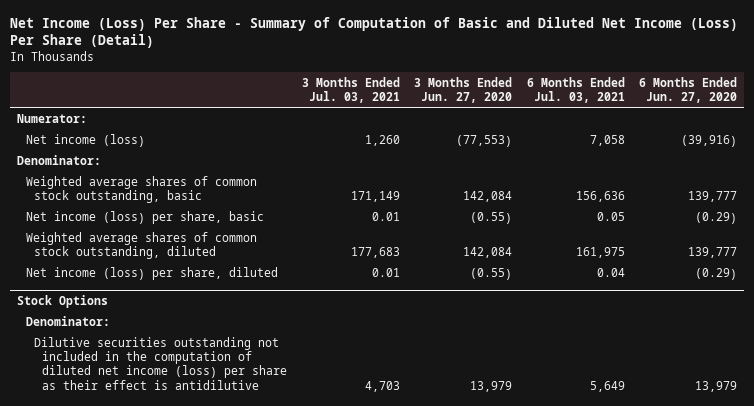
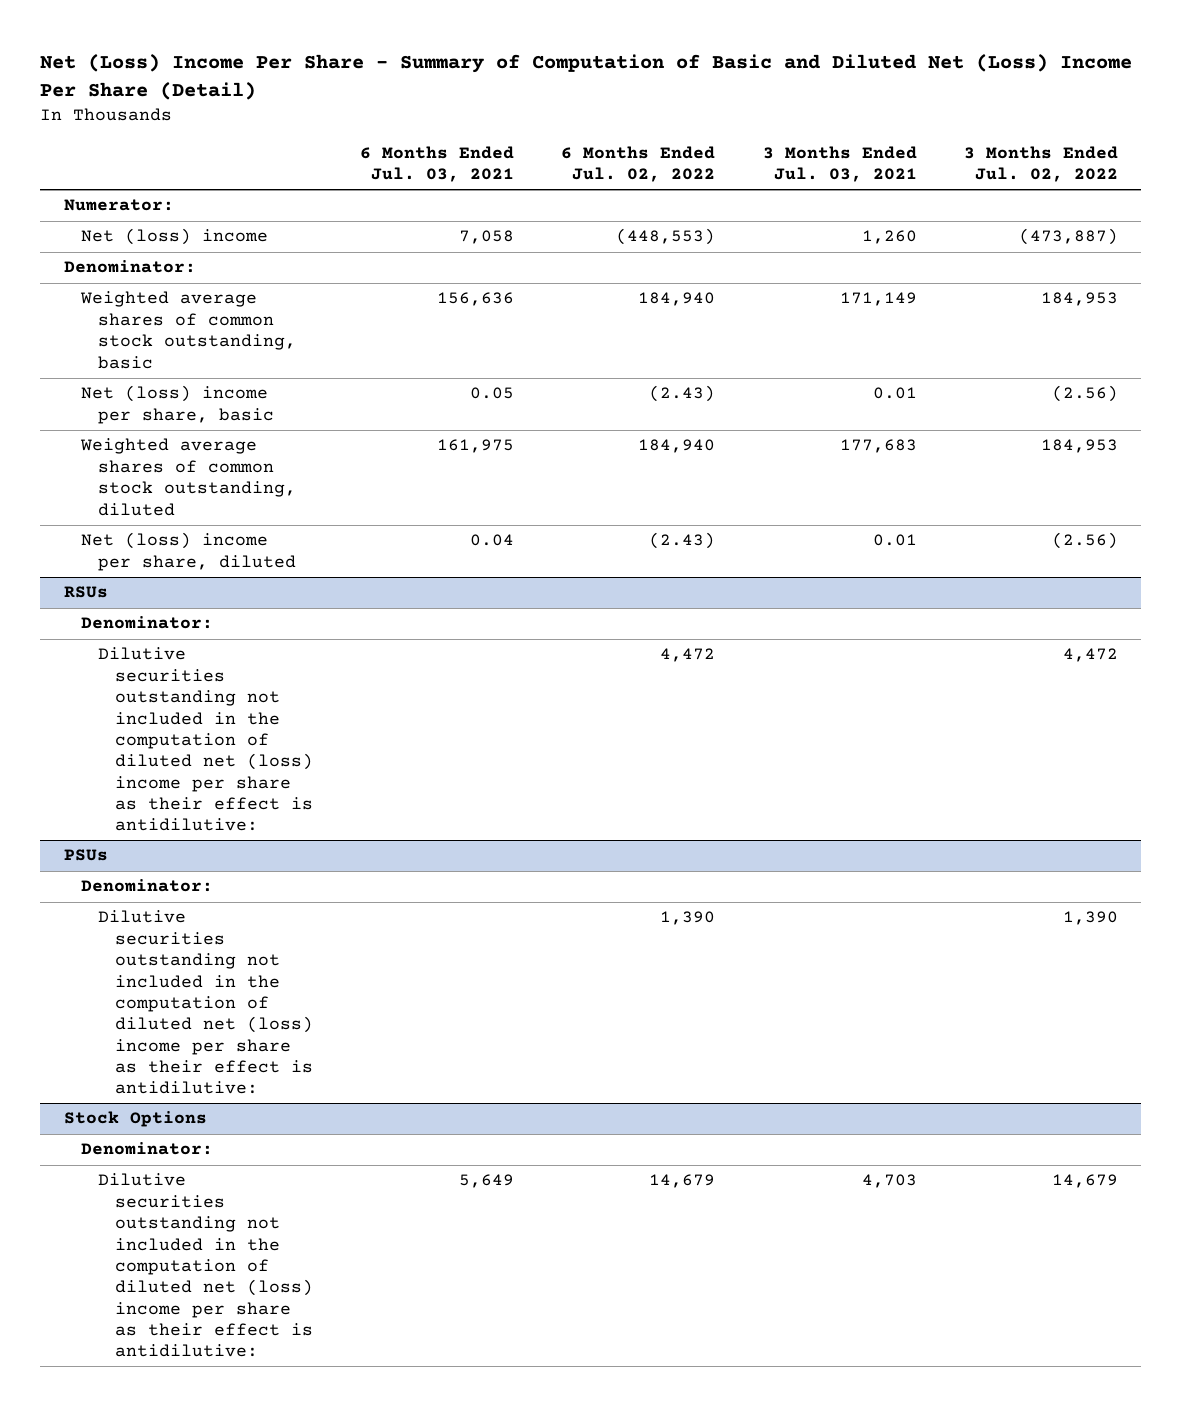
[10,16,739,49] Net Income (Loss) Per Share - Summary of Computation of Basic and Diluted Net Income (Loss) Per Share (Detail) -> [40,53,1133,100] Net (Loss) Income Per Share - Summary of Computation of Basic and Diluted Net (Loss) Income Per Share (Detail)
[414,76,513,104] 3 Months Ended Jun. 27, 2020 -> none
[639,76,738,104] 6 Months Ended Jun. 27, 2020 -> none
none -> [561,145,716,183] 6 Months Ended Jul. 02, 2022
none -> [963,145,1118,183] 3 Months Ended Jul. 02, 2022
[25,133,145,147] Net income (loss) -> [80,228,268,246] Net (loss) income
[25,210,264,224] Net income (loss) per share, basic -> [80,385,275,424] Net (loss) income per share, basic
[25,266,278,280] Net income (loss) per share, diluted -> [80,532,297,571] Net (loss) income per share, diluted
none -> [63,586,108,599] RSUs
none -> [80,616,213,630] Denominator:
none -> [98,647,314,832] Dilutive securities outstanding not included in the computation of diluted net (loss) income per share as their effect is antidilutive:
none -> [63,849,108,862] PSUs
none -> [80,879,213,893] Denominator:
none -> [98,910,314,1095] Dilutive securities outstanding not included in the computation of diluted net (loss) income per share as their effect is antidilutive:
[33,336,288,390] Dilutive securities outstanding not included in the computation of diluted net income (loss) per share as their effect is antidilutive -> [98,1173,314,1358] Dilutive securities outstanding not included in the computation of diluted net (loss) income per share as their effect is antidilutive:

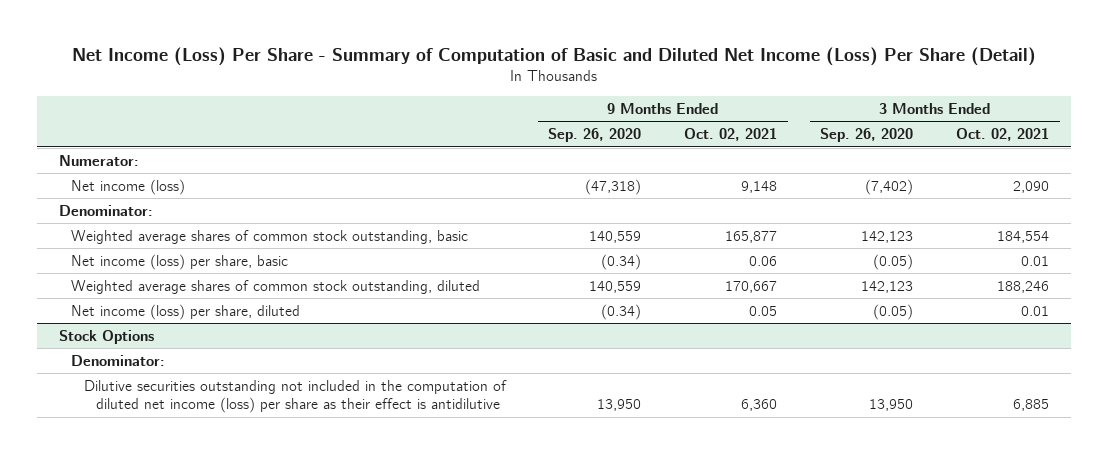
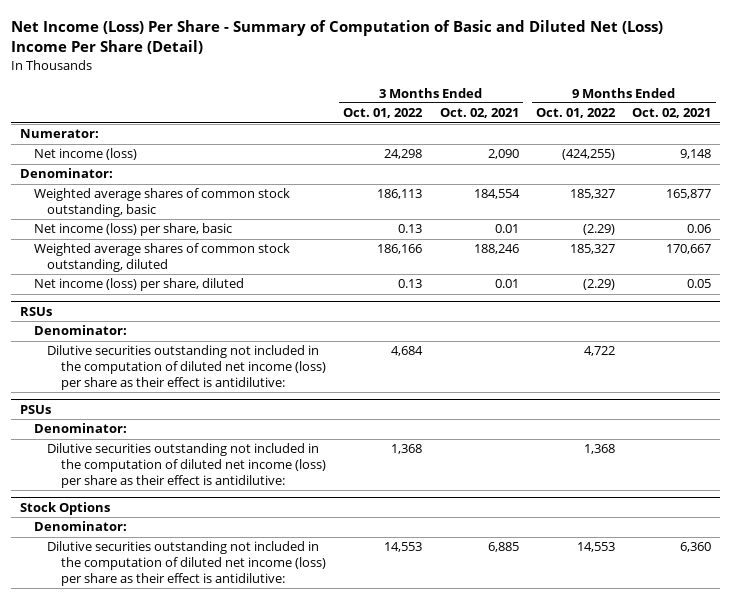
[71,46,1036,66] Net Income (Loss) Per Share - Summary of Computation of Basic and Diluted Net Income (Loss) Per Share (Detail) -> [11,19,664,55] Net Income (Loss) Per Share - Summary of Computation of Basic and Diluted Net (Loss) Income Per Share (Detail)
[548,128,642,143] Sep. 26, 2020 -> none
[820,128,914,143] Sep. 26, 2020 -> none
none -> [343,108,424,119] Oct. 01, 2022
none -> [535,108,616,119] Oct. 01, 2022
none -> [20,307,53,317] RSUs
none -> [33,325,127,336] Denominator:
none -> [47,345,326,390] Dilutive securities outstanding not included in the computation of diluted net income (loss) per share as their effect is antidilutive:
none -> [20,405,52,415] PSUs
none -> [33,423,127,434] Denominator:
none -> [47,443,326,488] Dilutive securities outstanding not included in the computation of diluted net income (loss) per share as their effect is antidilutive:
[83,379,507,414] Dilutive securities outstanding not included in the computation of diluted net income (loss) per share as their effect is antidilutive -> [47,541,326,586] Dilutive securities outstanding not included in the computation of diluted net income (loss) per share as their effect is antidilutive:

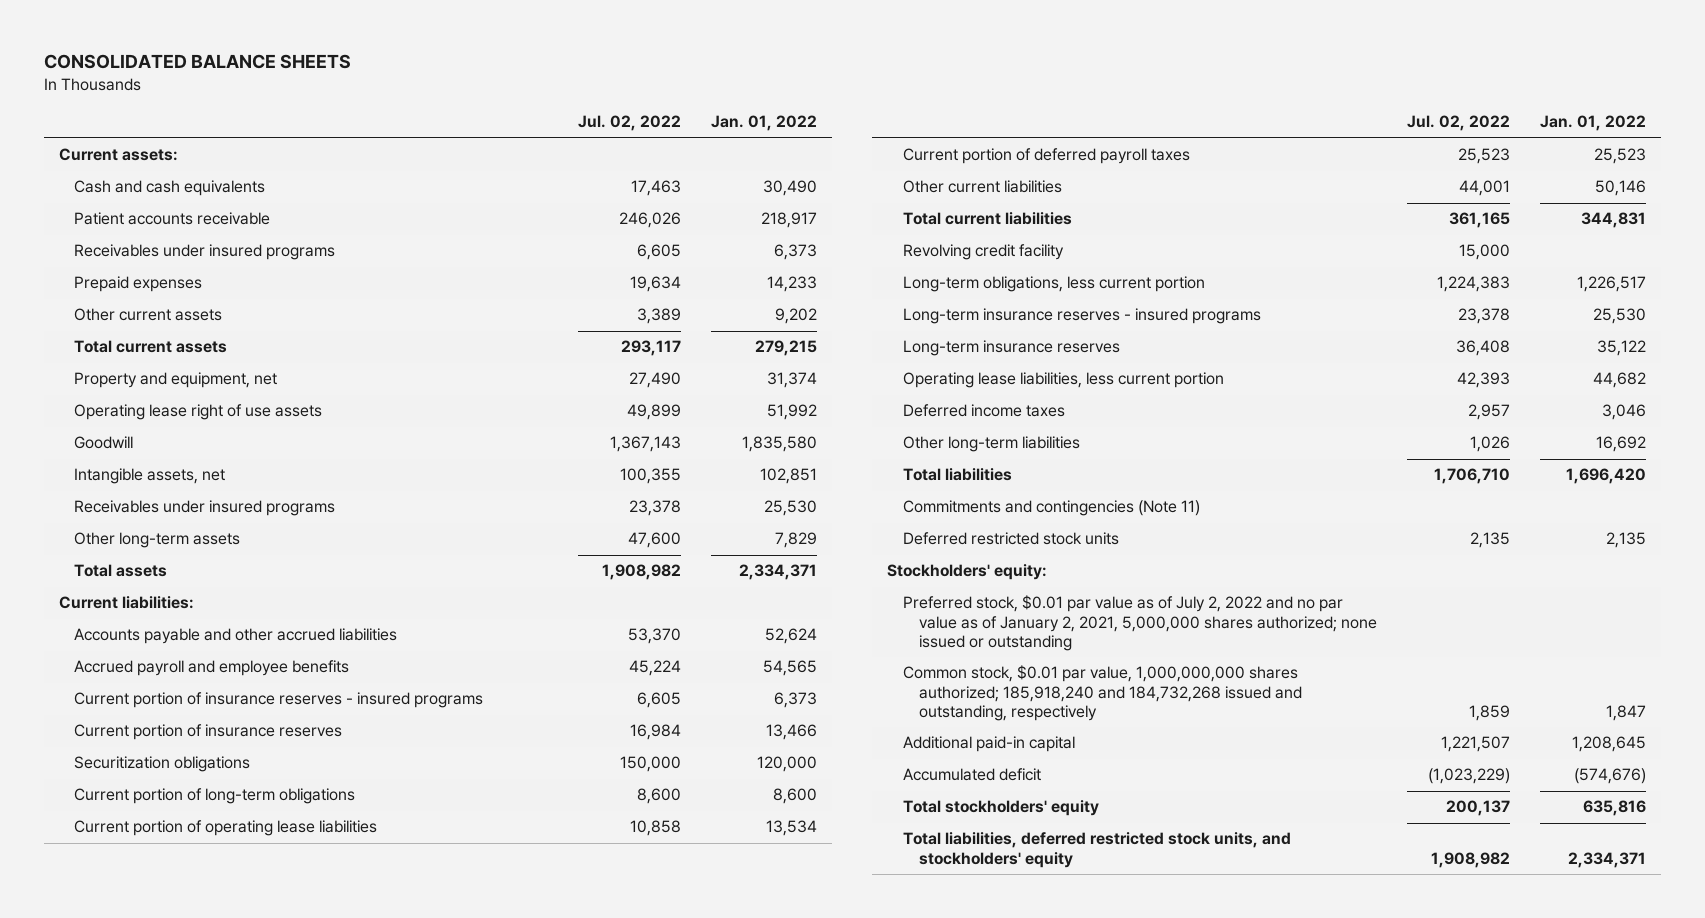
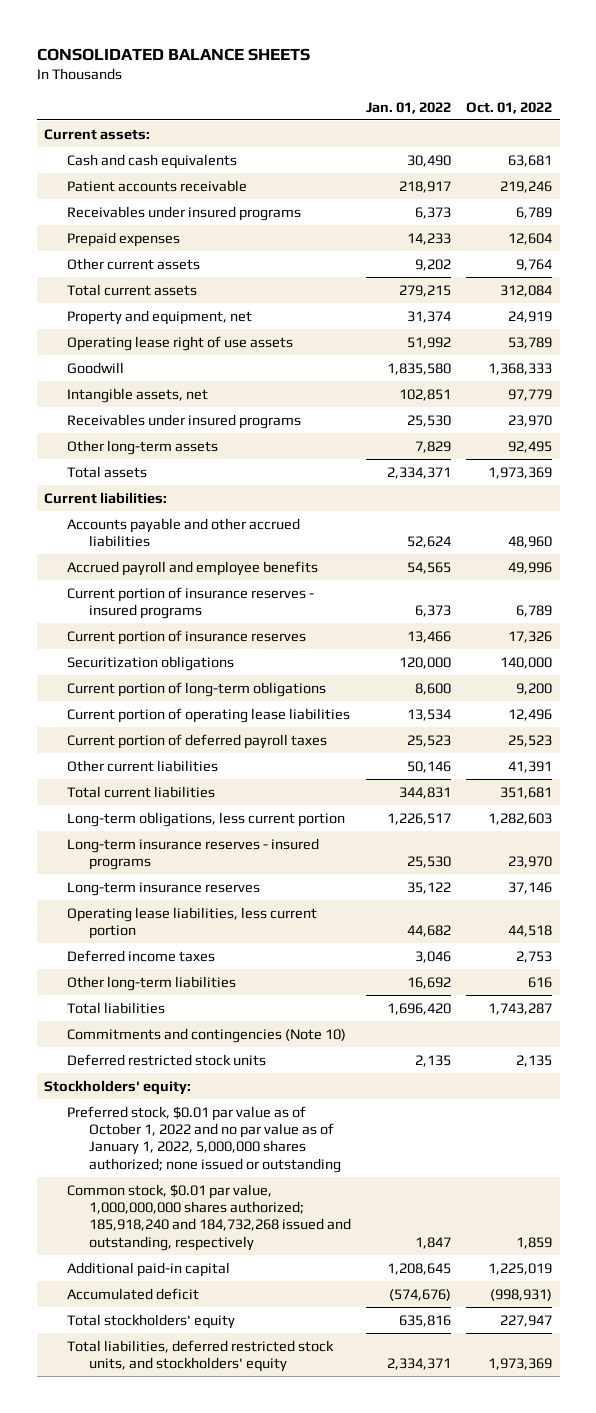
[578,115,682,132] Jul. 02, 2022 -> none
none -> [465,101,552,114] Oct. 01, 2022
[903,244,1065,261] Revolving credit facility -> none
[903,500,1201,517] Commitments and contingencies (Note 11) -> [66,1027,346,1043] Commitments and contingencies (Note 10)
[903,595,1377,651] Preferred stock, $0.01 par value as of July 2, 2022 and no par value as of January 2, 2021, 5,000,000 shares authorized; none issued or outstanding -> [66,1105,341,1173] Preferred stock, $0.01 par value as of October 1, 2022 and no par value as of January 1, 2022, 5,000,000 shares authorized; none issued or outstanding

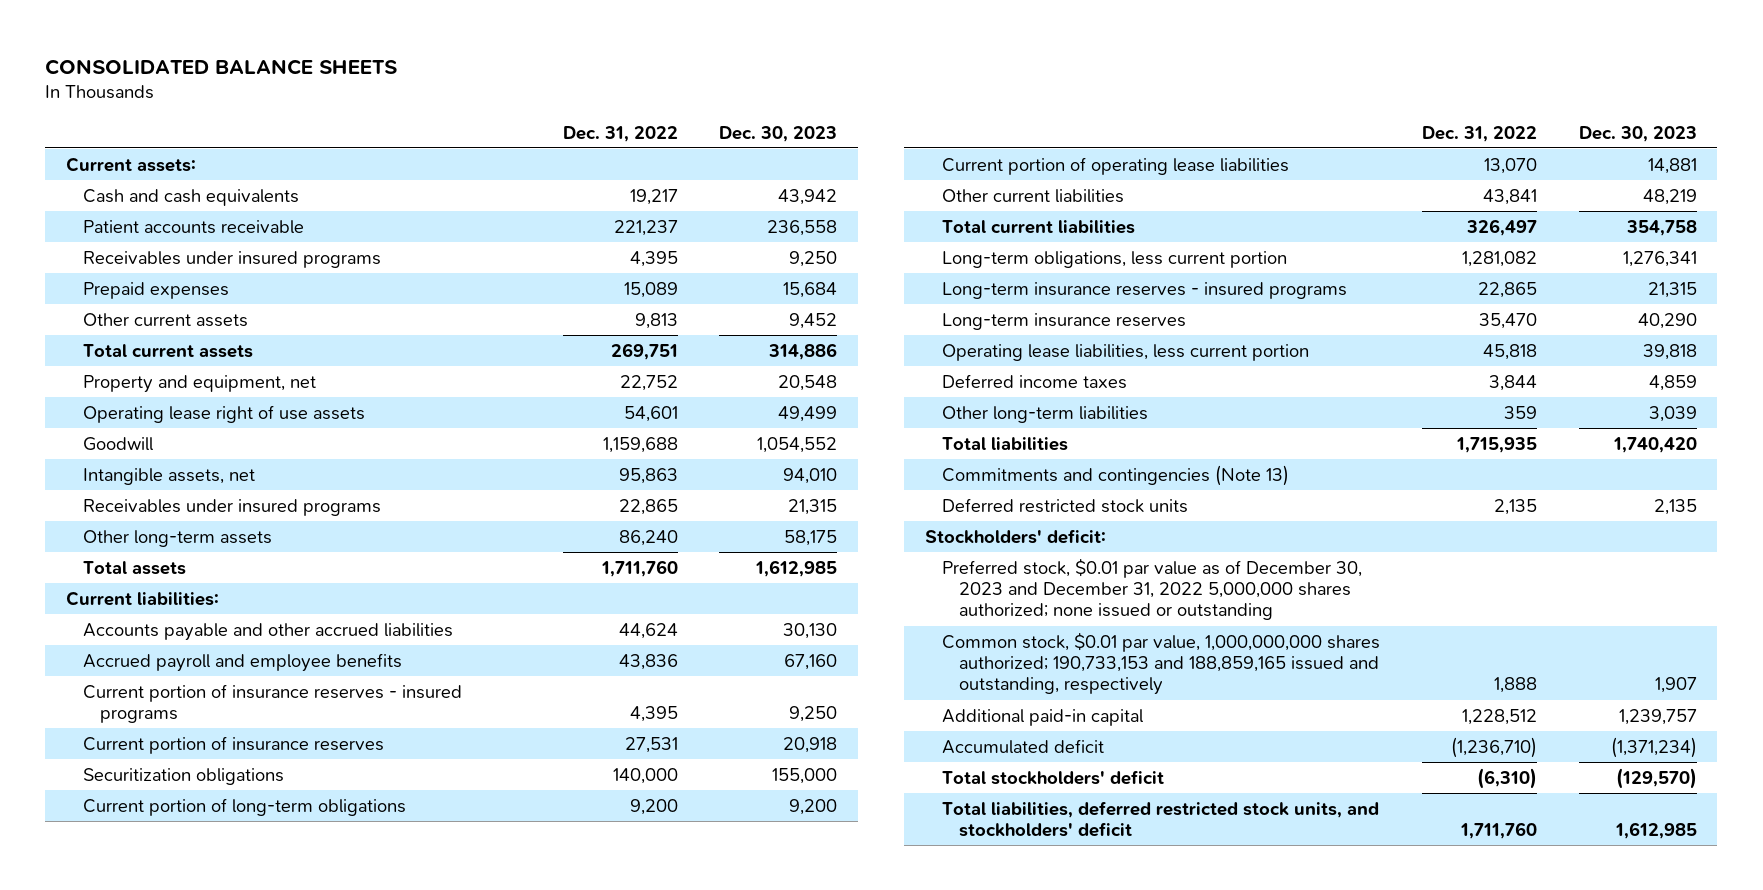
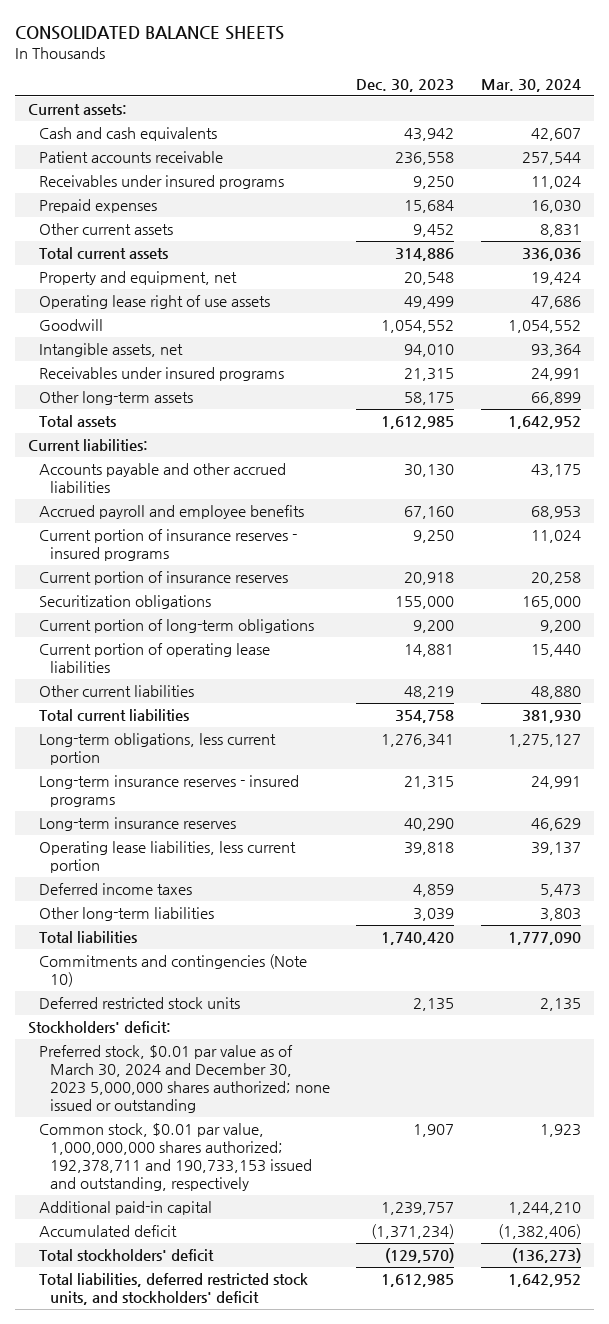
[562,125,678,142] Dec. 31, 2022 -> none
none -> [480,78,581,92] Mar. 30, 2024
[942,464,1290,486] Commitments and contingencies (Note 13) -> [39,953,308,987] Commitments and contingencies (Note 10)
[942,557,1363,621] Preferred stock, $0.01 par value as of December 30, 2023 and December 31, 2022 5,000,000 shares authorized; none issued or outstanding -> [39,1044,331,1113] Preferred stock, $0.01 par value as of March 30, 2024 and December 30, 2023 5,000,000 shares authorized; none issued or outstanding
[942,631,1381,696] Common stock, $0.01 par value, 1,000,000,000 shares authorized; 190,733,153 and 188,859,165 issued and outstanding, respectively -> [39,1122,313,1191] Common stock, $0.01 par value, 1,000,000,000 shares authorized; 192,378,711 and 190,733,153 issued and outstanding, respectively

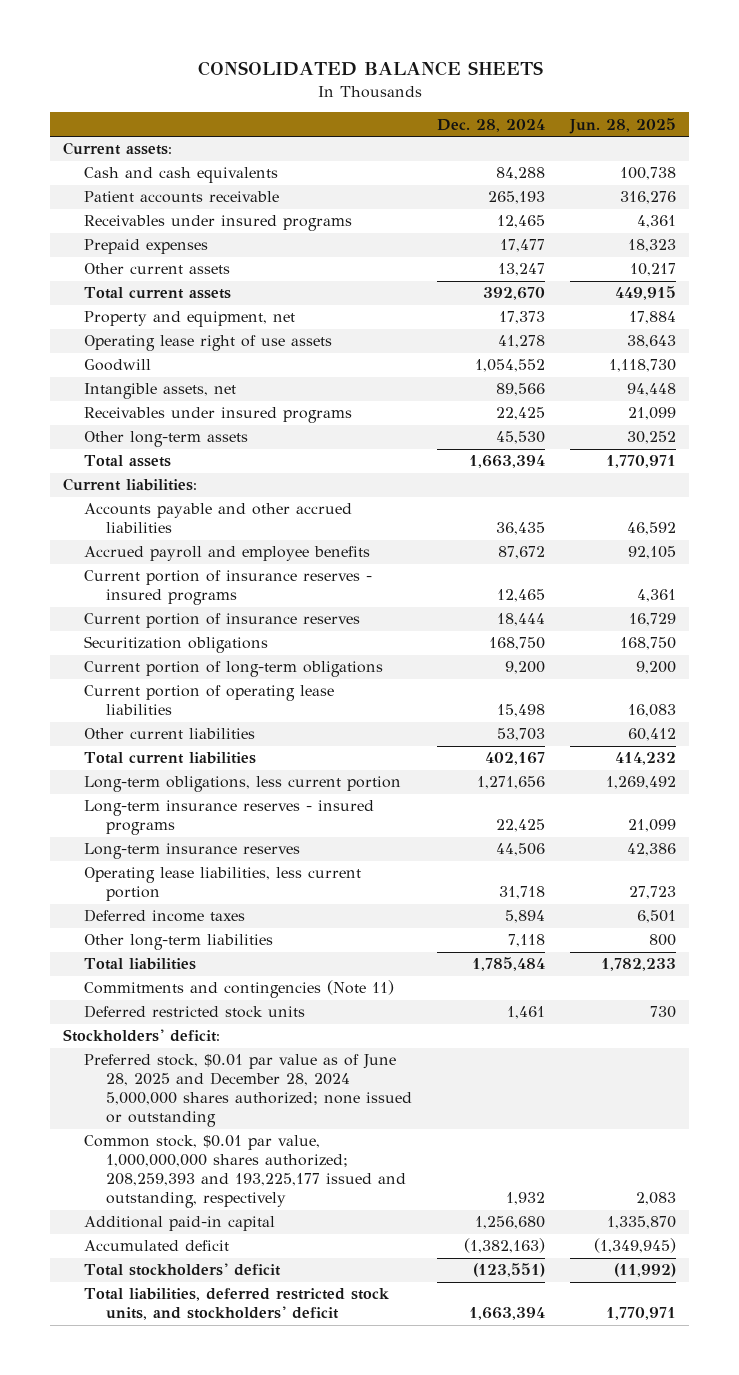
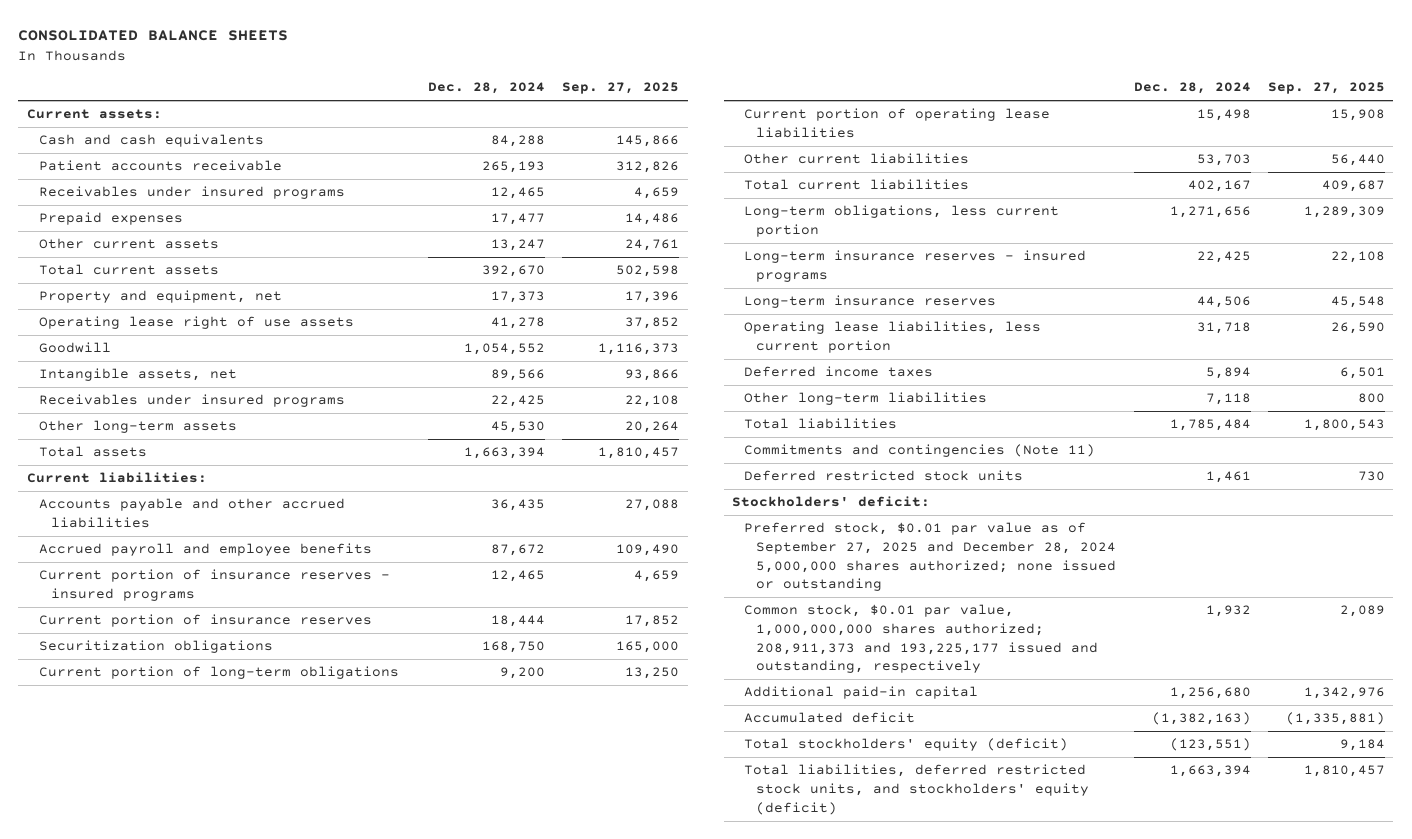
[569,117,677,134] Jun. 28, 2025 -> none
none -> [562,82,680,95] Sep. 27, 2025
[84,1054,412,1128] Preferred stock, $0.01 par value as of June 28, 2025 and December 28, 2024 5,000,000 shares authorized; none issued or outstanding -> [744,522,1117,592] Preferred stock, $0.01 par value as of September 27, 2025 and December 28, 2024 5,000,000 shares authorized; none issued or outstanding
[84,1135,406,1209] Common stock, $0.01 par value, 1,000,000,000 shares authorized; 208,259,393 and 193,225,177 issued and outstanding, respectively -> [744,604,1099,674] Common stock, $0.01 par value, 1,000,000,000 shares authorized; 208,911,373 and 193,225,177 issued and outstanding, respectively
[84,1263,282,1277] Total stockholders' deficit -> [744,738,1069,752] Total stockholders' equity (deficit)
[84,1288,390,1321] Total liabilities, deferred restricted stock units, and stockholders' deficit -> [744,764,1090,815] Total liabilities, deferred restricted stock units, and stockholders' equity (deficit)

